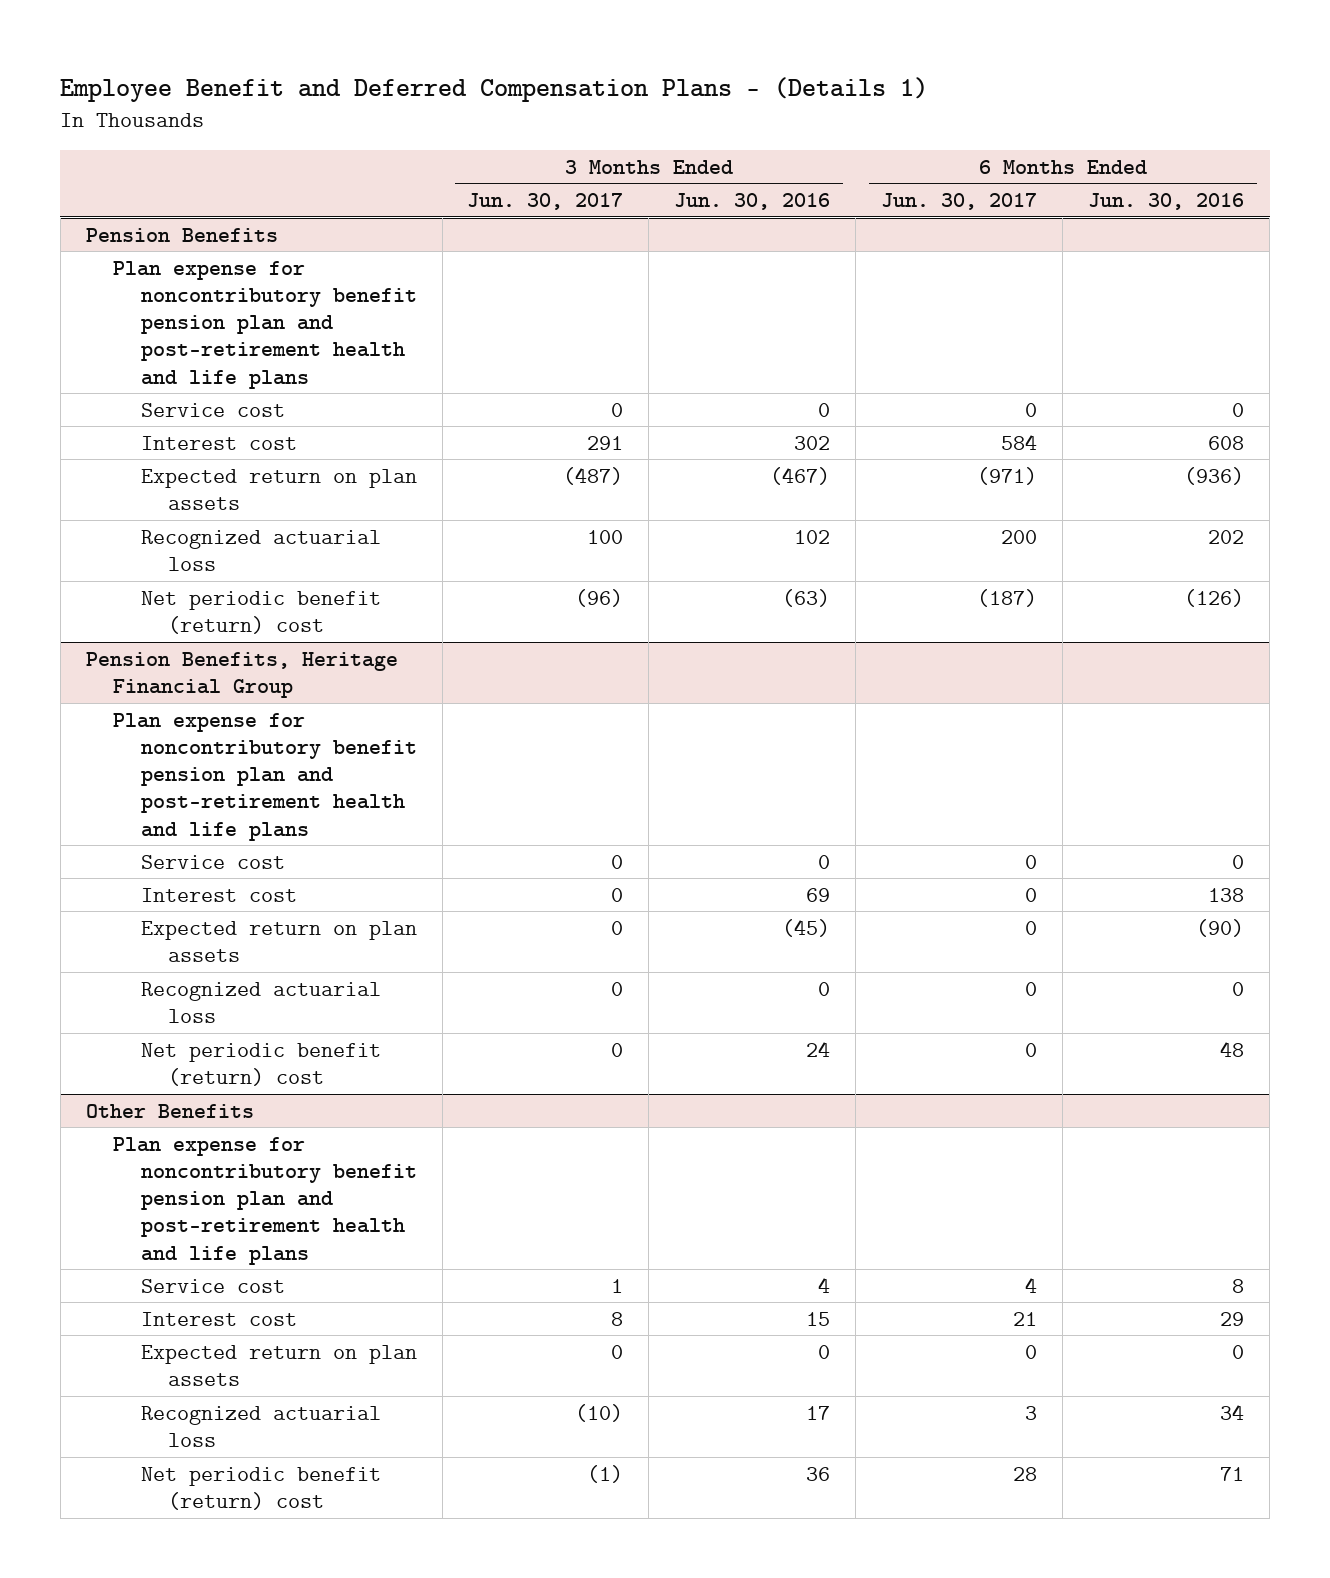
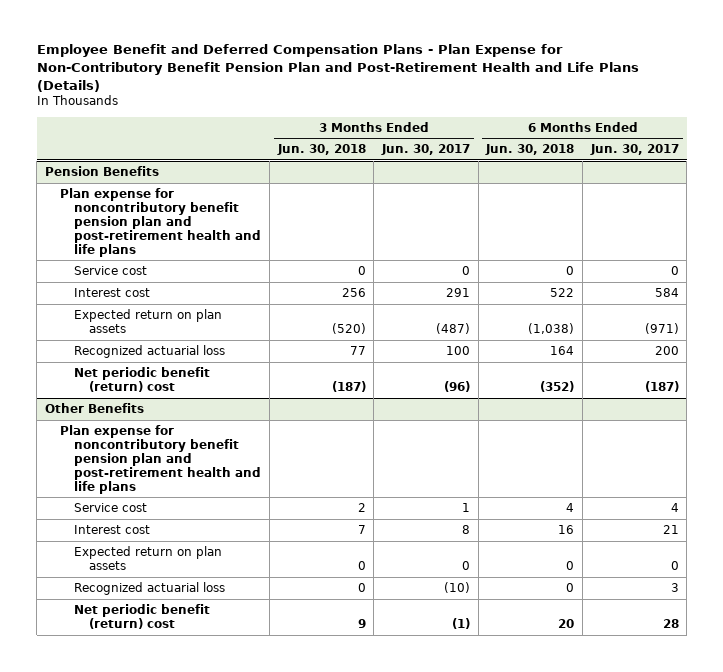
[60,76,929,102] Employee Benefit and Deferred Compensation Plans - (Details 1) -> [36,44,639,92] Employee Benefit and Deferred Compensation Plans - Plan Expense for Non-Contributory Benefit Pension Plan and Post-Retirement Health and Life Plans (Details)
[674,192,831,210] Jun. 30, 2016 -> none
[1088,192,1245,210] Jun. 30, 2016 -> none
none -> [276,144,366,156] Jun. 30, 2018
none -> [485,144,575,156] Jun. 30, 2018
[85,651,398,698] Pension Benefits, Heritage Financial Group -> none
[113,712,417,841] Plan expense for noncontributory benefit pension plan and post-retirement health and life plans -> none
[140,854,285,869] Service cost -> none
[140,887,297,902] Interest cost -> none
[140,920,417,962] Expected return on plan assets -> none
[140,981,381,1023] Recognized actuarial loss -> none
[140,1042,381,1086] Net periodic benefit (return) cost -> none

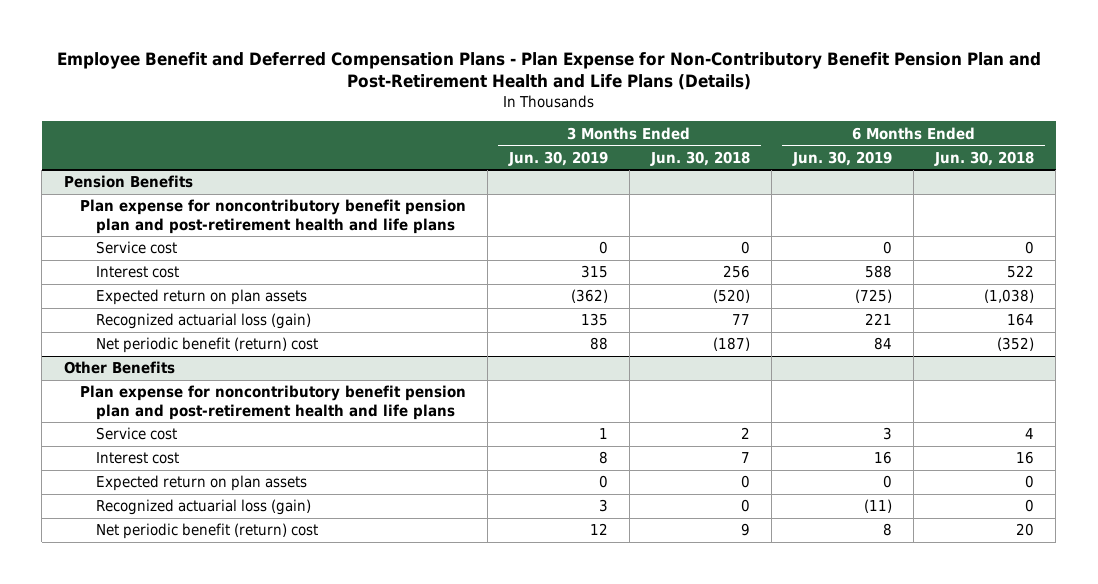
[381,144,471,156] Jun. 30, 2017 -> none
[589,144,679,156] Jun. 30, 2017 -> none
none -> [507,150,608,166] Jun. 30, 2019
none -> [792,150,893,166] Jun. 30, 2019
[74,344,226,358] Recognized actuarial loss -> [95,313,311,330] Recognized actuarial loss (gain)
[74,581,226,595] Recognized actuarial loss -> [95,499,311,516] Recognized actuarial loss (gain)

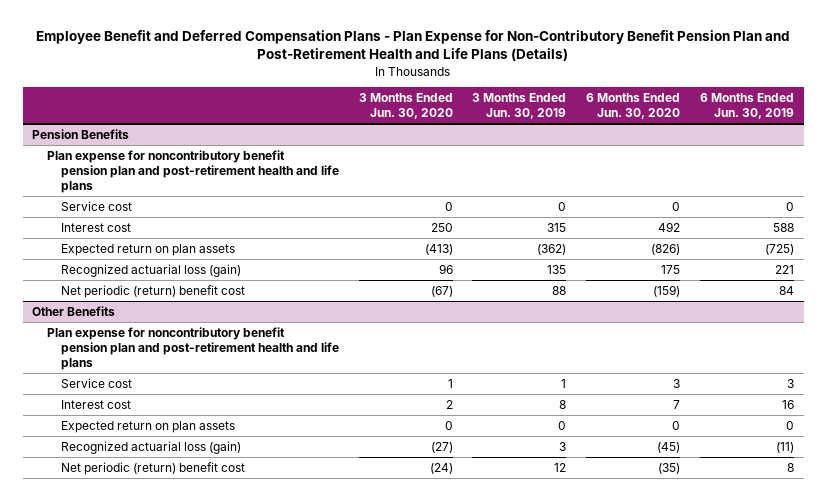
[650,150,751,166] Jun. 30, 2018 -> none
[934,150,1035,166] Jun. 30, 2018 -> none
none -> [358,93,453,120] 3 Months Ended Jun. 30, 2020
none -> [586,93,681,120] 6 Months Ended Jun. 30, 2020
[95,337,318,354] Net periodic benefit (return) cost -> [60,284,245,298] Net periodic (return) benefit cost
[95,523,318,540] Net periodic benefit (return) cost -> [60,461,245,475] Net periodic (return) benefit cost

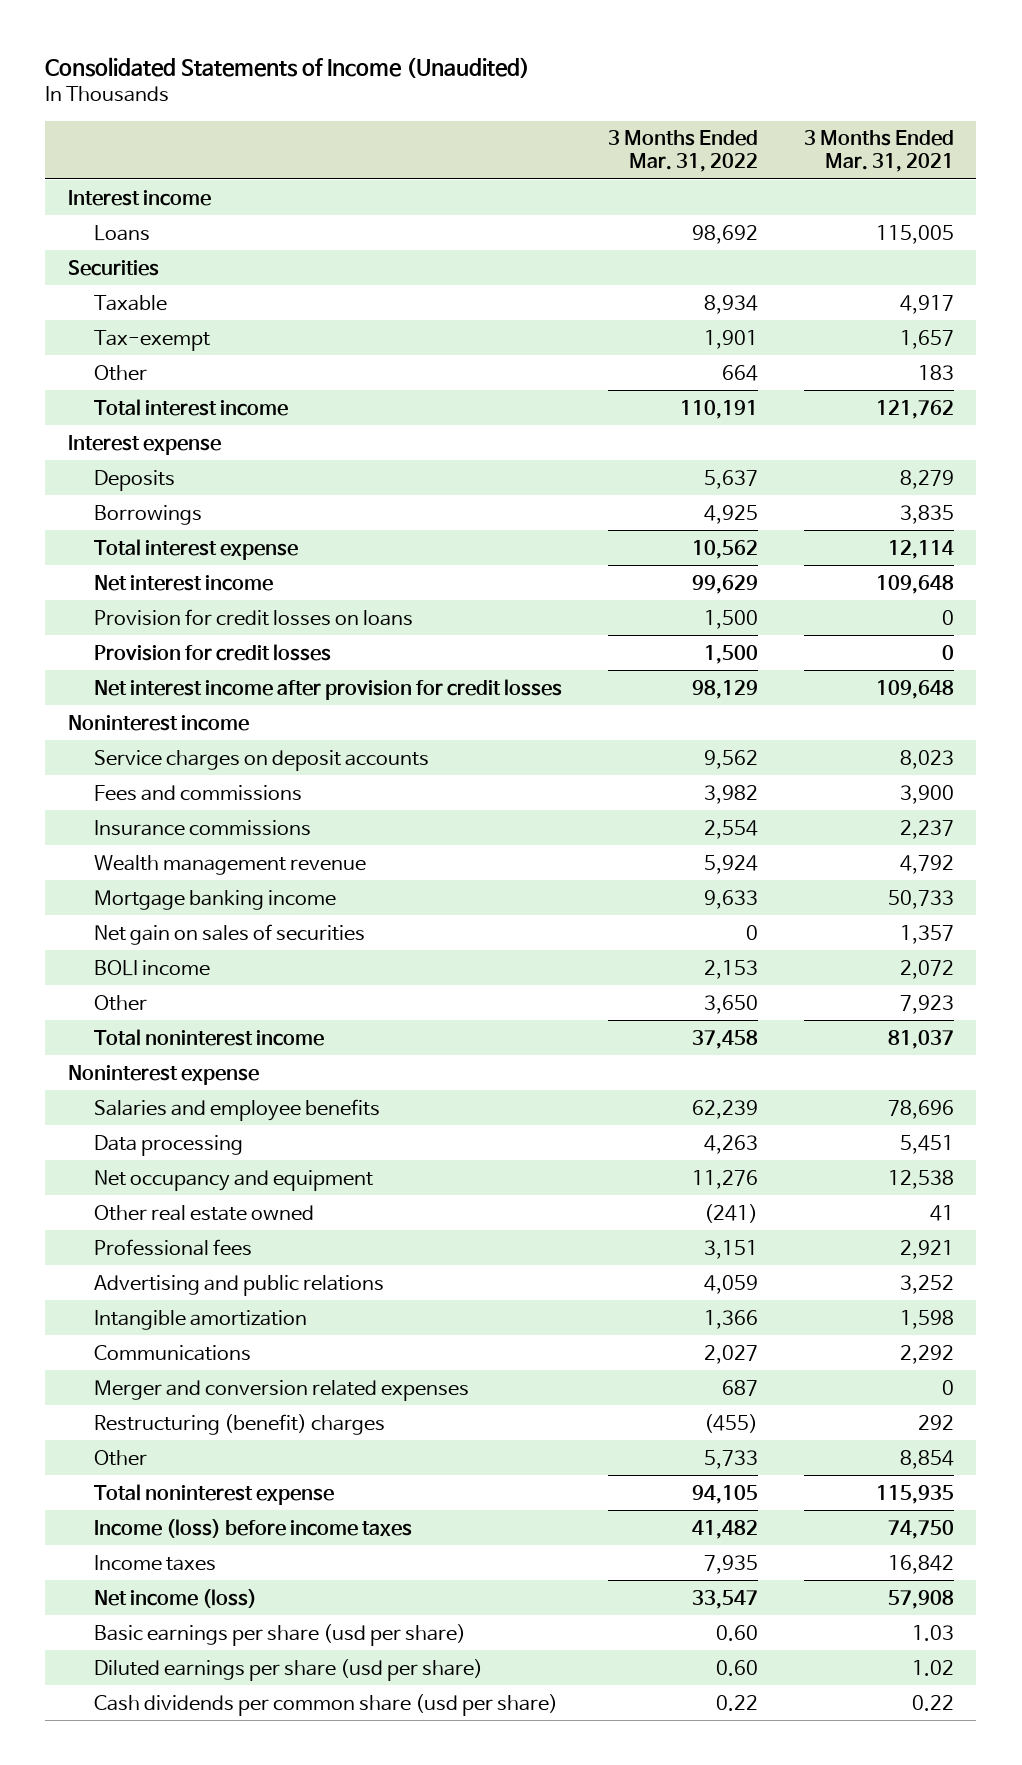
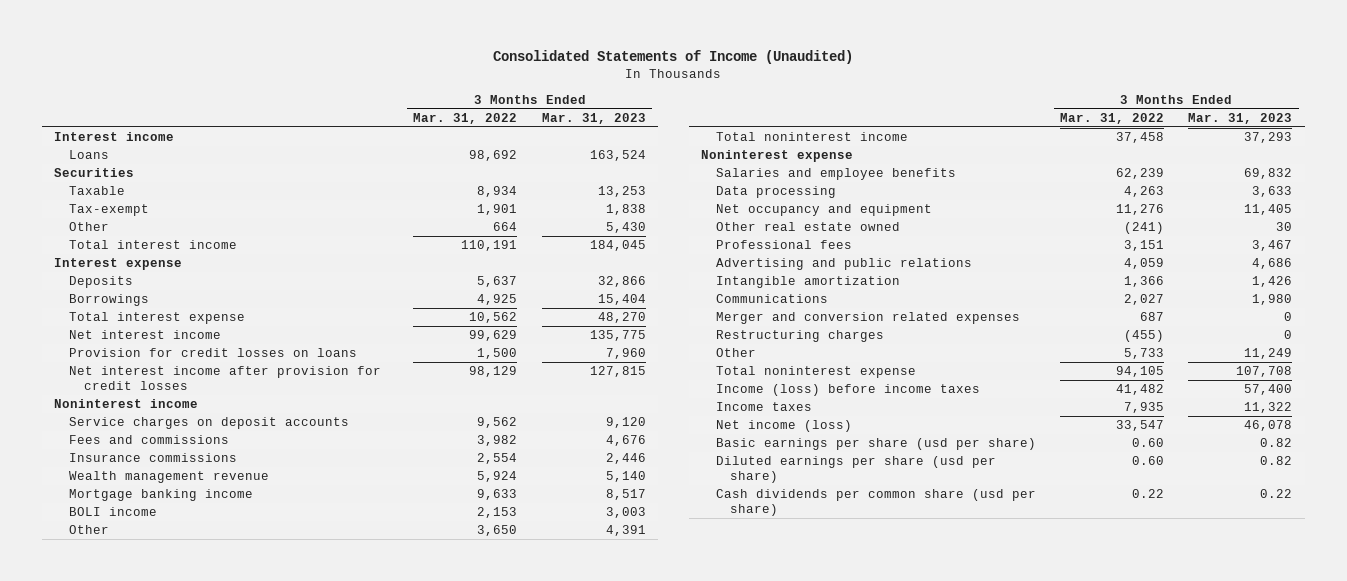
[803,130,954,173] 3 Months Ended Mar. 31, 2021 -> none
none -> [541,112,646,124] Mar. 31, 2023
[94,643,332,661] Provision for credit losses -> none
[94,923,366,945] Net gain on sales of securities -> none
[94,1413,386,1435] Restructuring (benefit) charges -> [715,330,884,343] Restructuring charges

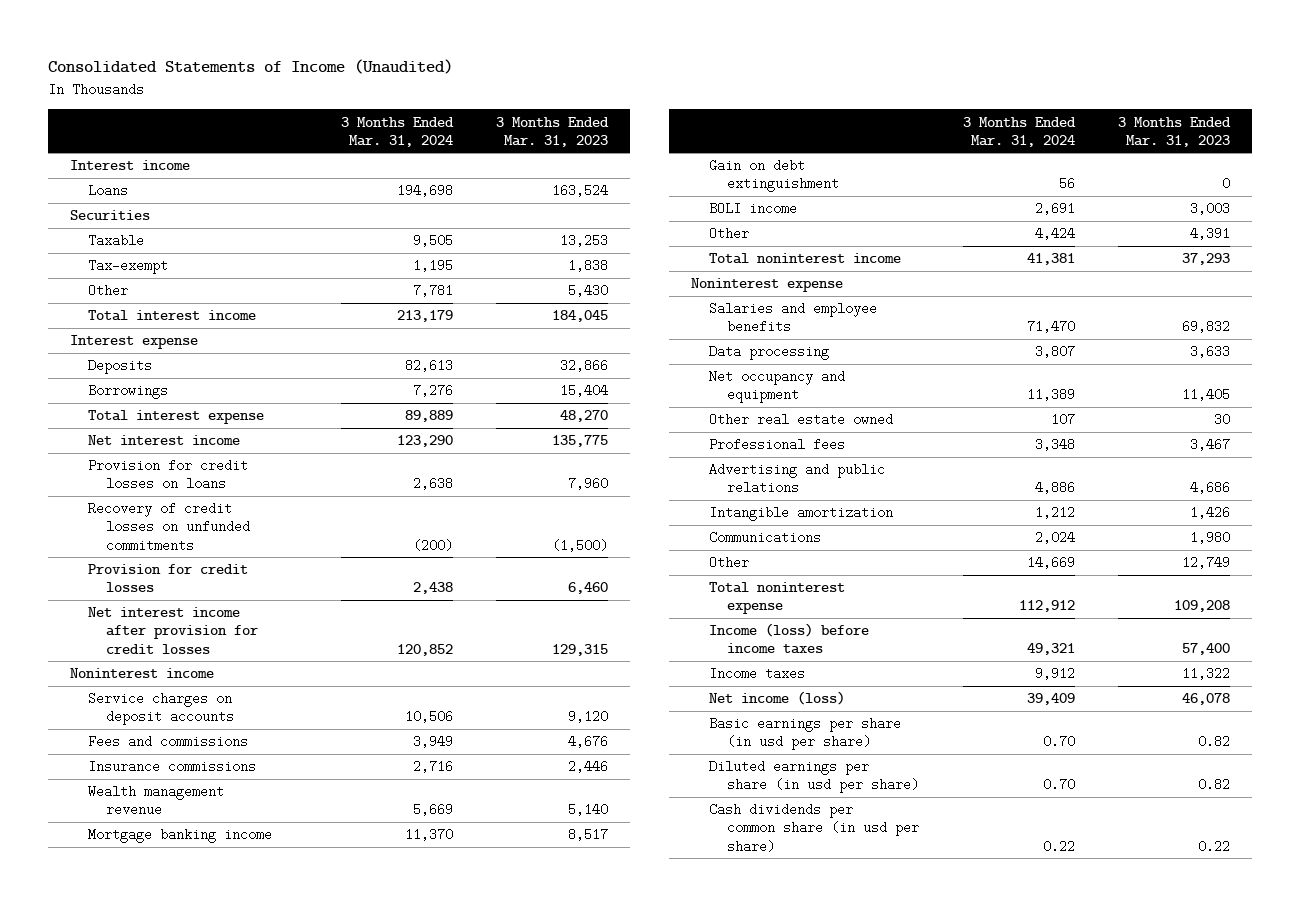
[413,112,518,124] Mar. 31, 2022 -> none
none -> [341,116,455,147] 3 Months Ended Mar. 31, 2024
none -> [87,502,250,552] Recovery of credit losses on unfunded commitments
none -> [87,564,248,593] Provision for credit losses
[589,366,646,378] 127,815 -> [552,643,609,656] 129,315
none -> [709,159,840,193] Gain on debt extinguishment
[715,312,1020,325] Merger and conversion related expenses -> none
[715,330,884,343] Restructuring charges -> none
[1244,348,1293,360] 11,249 -> [1181,556,1230,570] 12,749
[1236,366,1293,378] 107,708 -> [1173,600,1230,613] 109,208
[715,438,1036,451] Basic earnings per share (usd per share) -> [709,717,902,751] Basic earnings per share (in usd per share)
[715,456,996,483] Diluted earnings per share (usd per share) -> [709,760,920,794] Diluted earnings per share (in usd per share)
[715,489,1036,516] Cash dividends per common share (usd per share) -> [709,803,920,853] Cash dividends per common share (in usd per share)

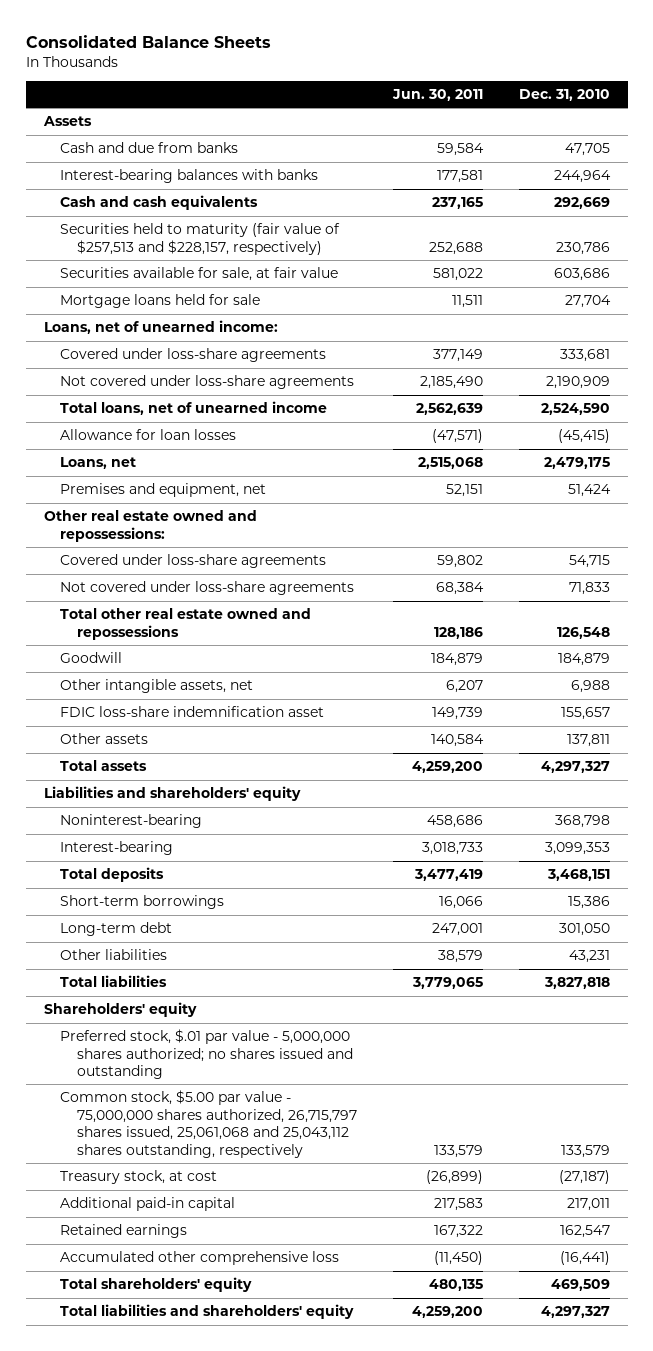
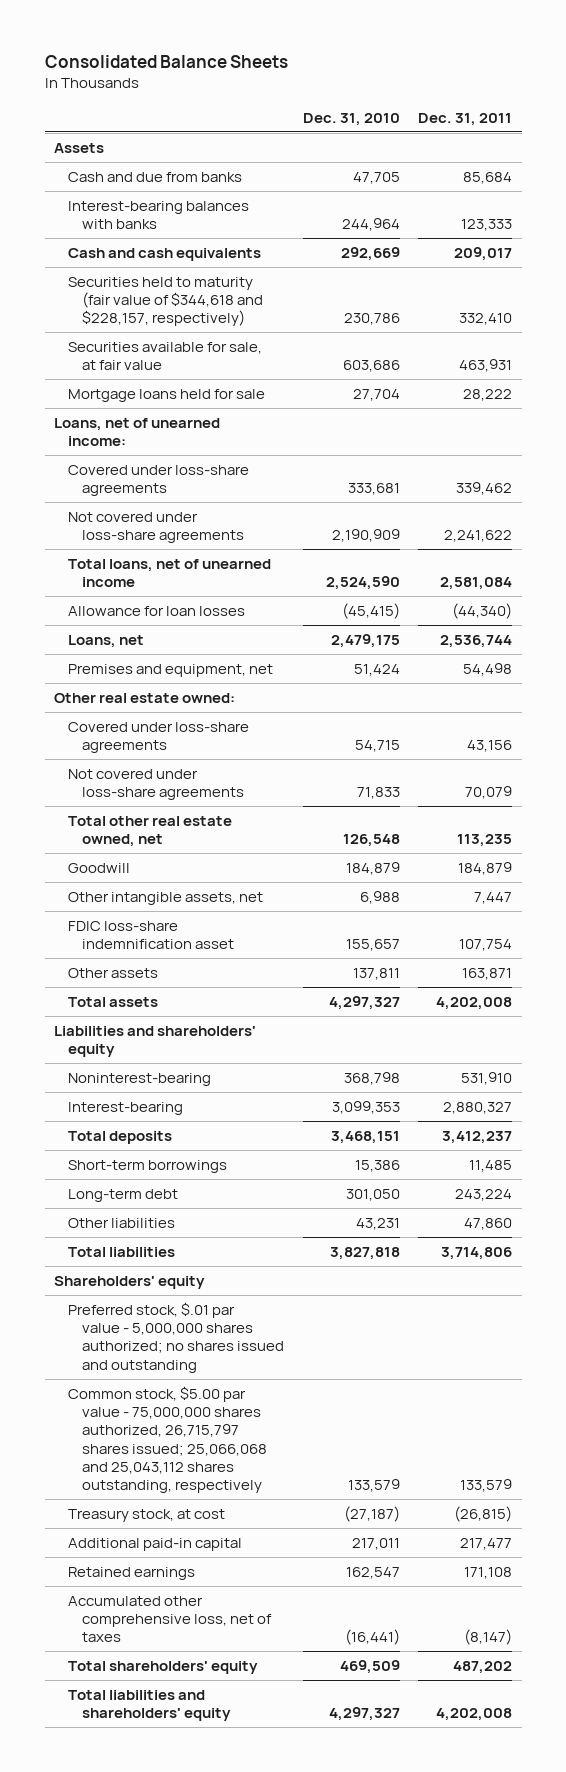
[391,88,483,101] Jun. 30, 2011 -> none
none -> [418,112,513,126] Dec. 31, 2011
[60,223,341,255] Securities held to maturity (fair value of $257,513 and $228,157, respectively) -> [67,276,263,327] Securities held to maturity (fair value of $344,618 and $228,157, respectively)
[43,510,257,542] Other real estate owned and repossessions: -> [54,692,236,703] Other real estate owned:
[60,608,312,640] Total other real estate owned and repossessions -> [67,815,232,848] Total other real estate owned, net
[60,1090,357,1158] Common stock, $5.00 par value - 75,000,000 shares authorized, 26,715,797 shares issued, 25,061,068 and 25,043,112 shares outstanding, respectively -> [67,1385,267,1494] Common stock, $5.00 par value - 75,000,000 shares authorized, 26,715,797 shares issued; 25,066,068 and 25,043,112 shares outstanding, respectively
[60,1251,340,1266] Accumulated other comprehensive loss -> [67,1595,272,1643] Accumulated other comprehensive loss, net of taxes

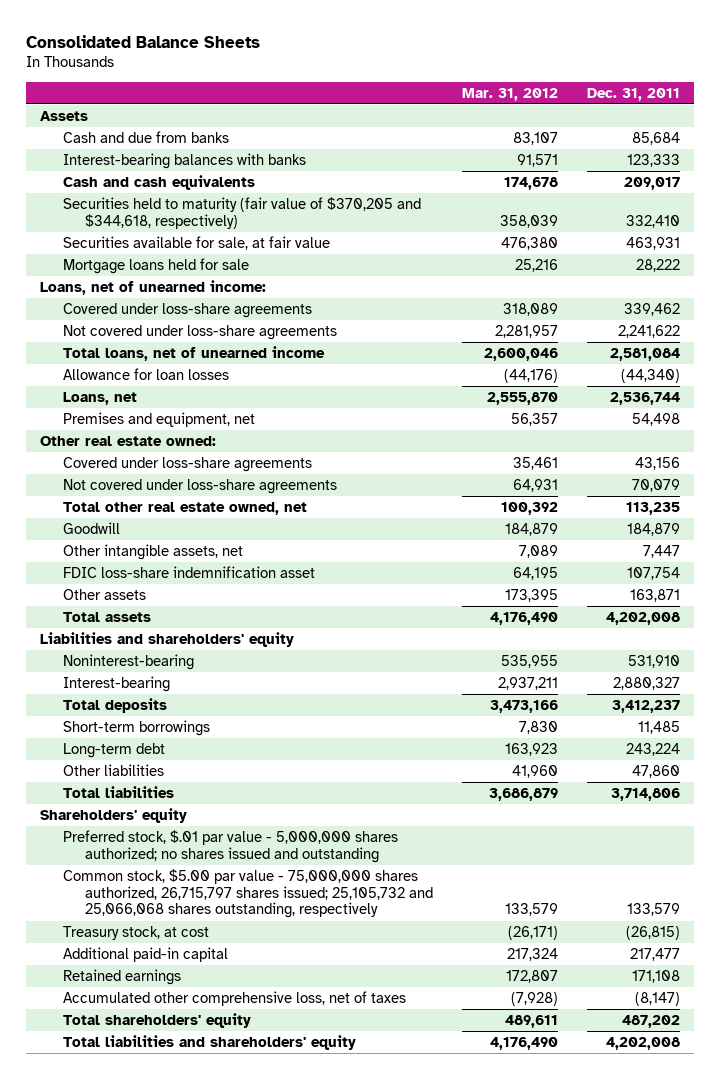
[302,112,400,126] Dec. 31, 2010 -> none
none -> [461,87,558,101] Mar. 31, 2012
[67,276,263,327] Securities held to maturity (fair value of $344,618 and $228,157, respectively) -> [62,196,421,229] Securities held to maturity (fair value of $370,205 and $344,618, respectively)
[67,1385,267,1494] Common stock, $5.00 par value - 75,000,000 shares authorized, 26,715,797 shares issued; 25,066,068 and 25,043,112 shares outstanding, respectively -> [62,868,434,919] Common stock, $5.00 par value - 75,000,000 shares authorized, 26,715,797 shares issued; 25,105,732 and 25,066,068 shares outstanding, respectively

